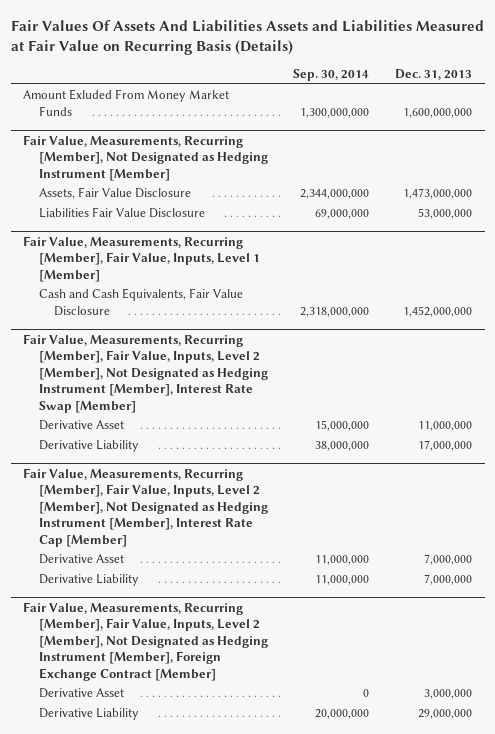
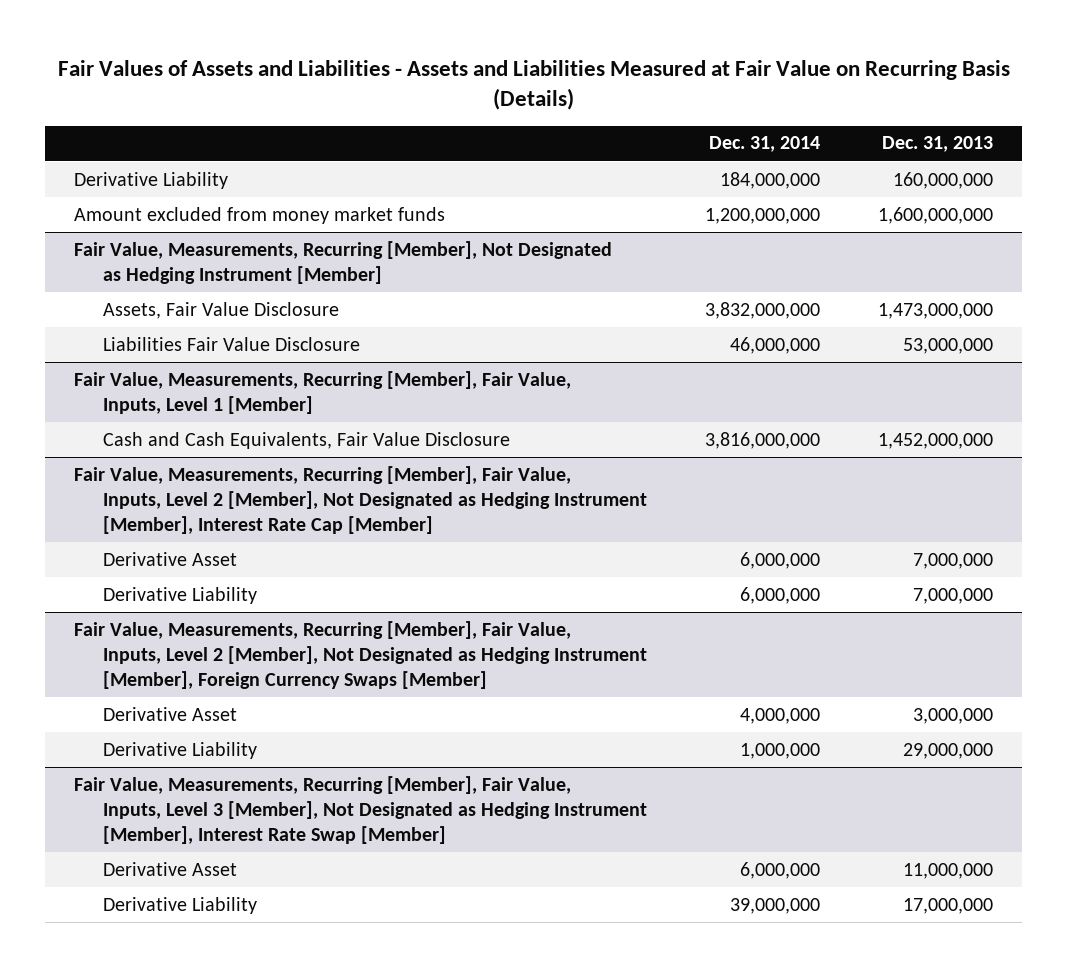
[10,19,484,55] Fair Values Of Assets And Liabilities Assets and Liabilities Measured at Fair Value on Recurring Basis (Details) -> [57,59,1010,111] Fair Values of Assets and Liabilities - Assets and Liabilities Measured at Fair Value on Recurring Basis (Details)
[293,68,370,81] Sep. 30, 2014 -> none
none -> [709,136,821,153] Dec. 31, 2014
none -> [74,171,229,189] Derivative Liability
[23,89,230,116] Amount Exluded From Money Market Funds -> [74,206,446,224] Amount excluded from money market funds
[23,333,268,413] Fair Value, Measurements, Recurring [Member], Fair Value, Inputs, Level 2 [Member], Not Designated as Hedging Instrument [Member], Interest Rate Swap [Member] -> none
[38,420,124,431] Derivative Asset -> none
[38,440,139,453] Derivative Liability -> none
[23,601,268,681] Fair Value, Measurements, Recurring [Member], Fair Value, Inputs, Level 2 [Member], Not Designated as Hedging Instrument [Member], Foreign Exchange Contract [Member] -> [74,620,648,690] Fair Value, Measurements, Recurring [Member], Fair Value, Inputs, Level 2 [Member], Not Designated as Hedging Instrument [Member], Foreign Currency Swaps [Member]
none -> [74,775,648,845] Fair Value, Measurements, Recurring [Member], Fair Value, Inputs, Level 3 [Member], Not Designated as Hedging Instrument [Member], Interest Rate Swap [Member]
none -> [103,861,238,876] Derivative Asset
none -> [103,896,258,914] Derivative Liability

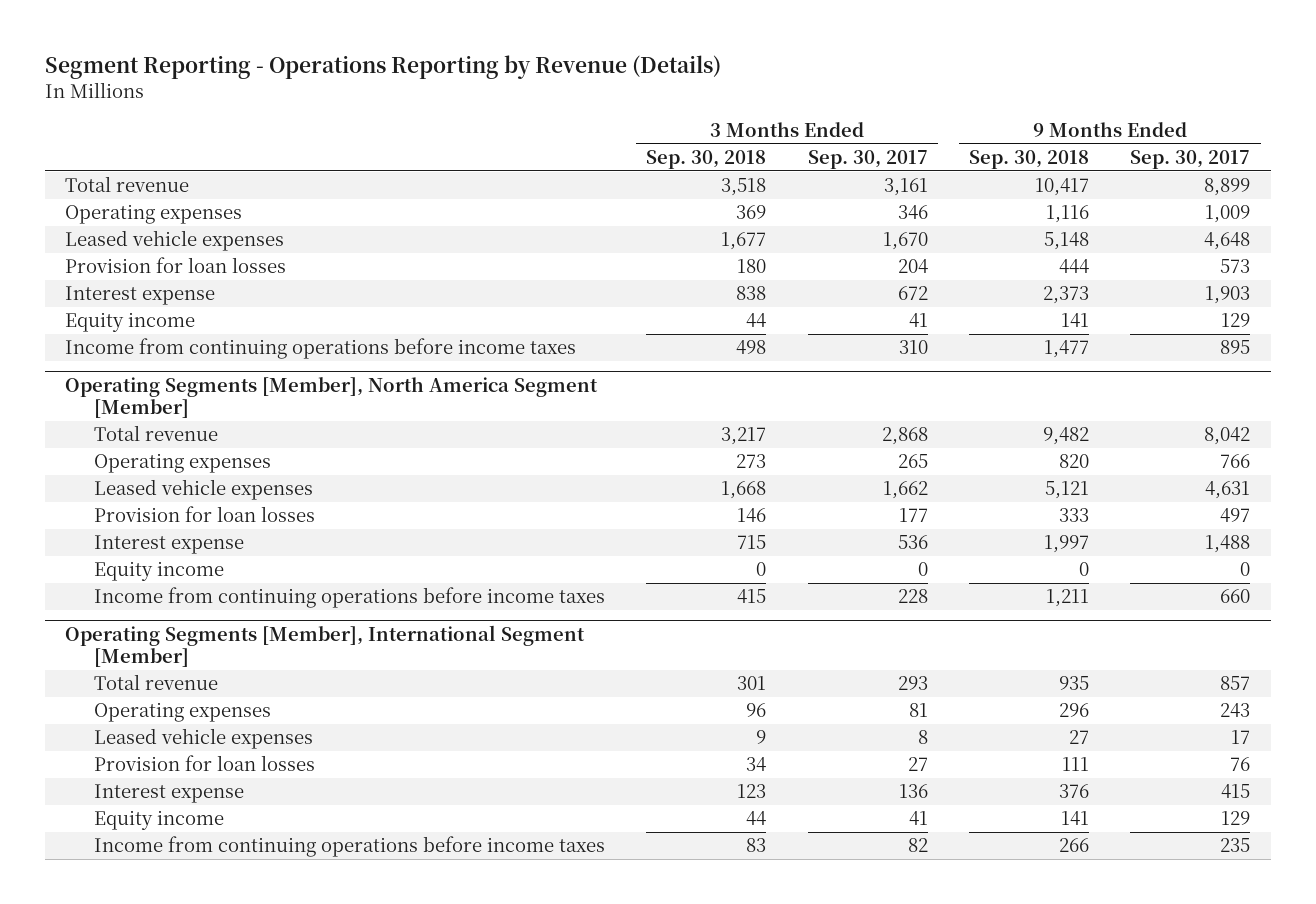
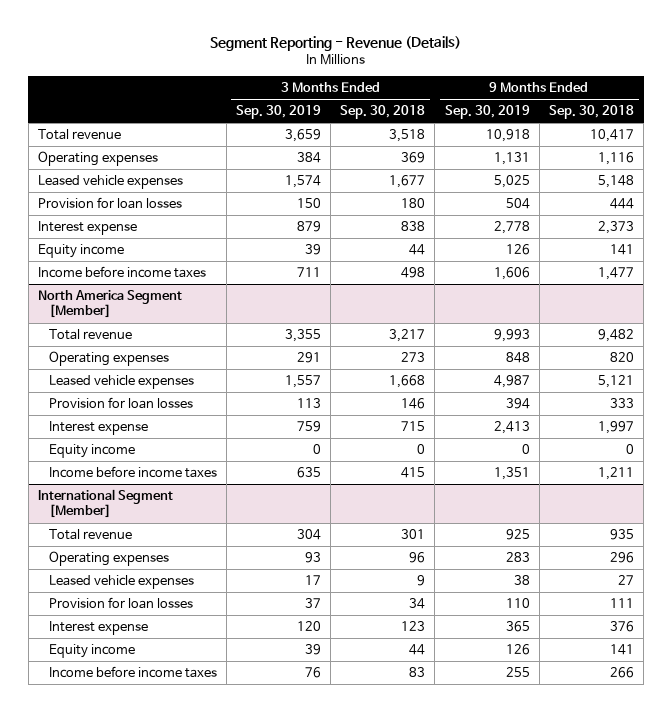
[44,55,721,80] Segment Reporting - Operations Reporting by Revenue (Details) -> [209,36,461,52] Segment Reporting - Revenue (Details)
[807,149,928,169] Sep. 30, 2017 -> none
[1130,149,1251,169] Sep. 30, 2017 -> none
none -> [235,105,321,120] Sep. 30, 2019
none -> [444,105,530,120] Sep. 30, 2019
[65,338,577,360] Income from continuing operations before income taxes -> [37,266,206,279] Income before income taxes
[65,377,599,419] Operating Segments [Member], North America Segment [Member] -> [37,290,182,319] North America Segment [Member]
[94,587,606,609] Income from continuing operations before income taxes -> [48,466,217,479] Income before income taxes
[65,625,586,668] Operating Segments [Member], International Segment [Member] -> [37,489,173,519] International Segment [Member]
[94,836,606,858] Income from continuing operations before income taxes -> [48,666,217,679] Income before income taxes

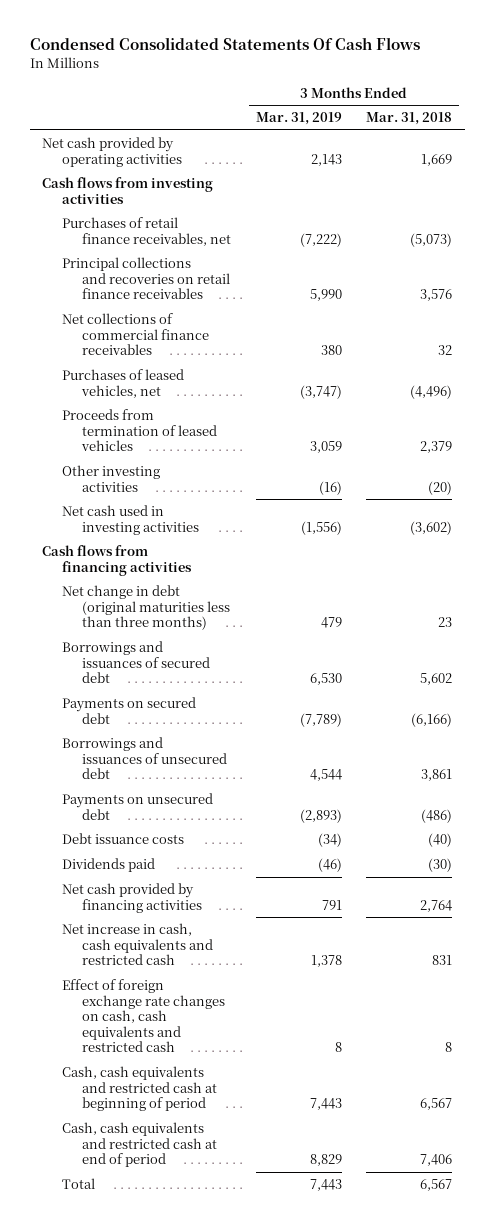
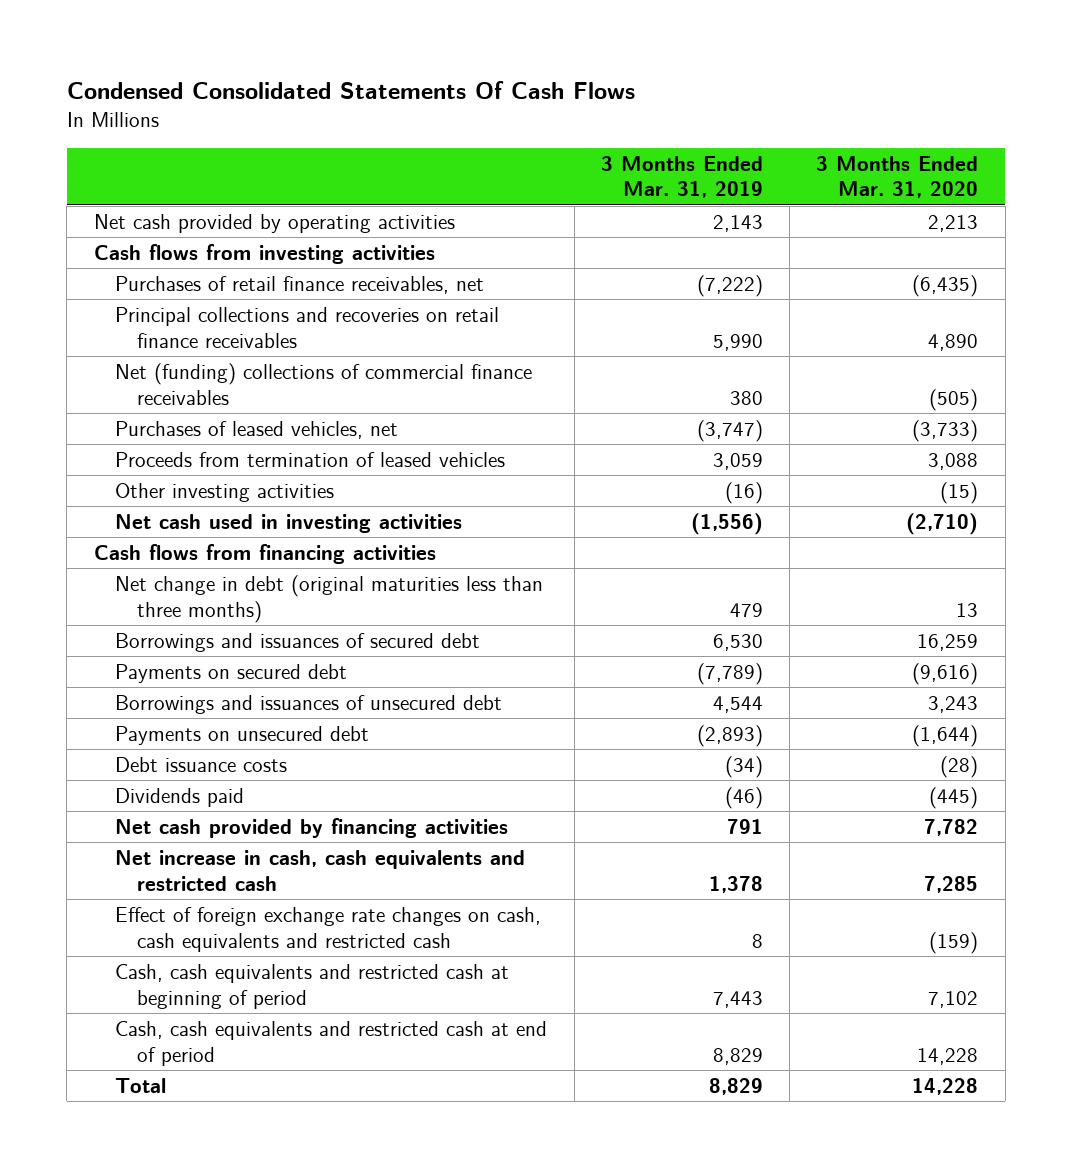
[366,112,453,126] Mar. 31, 2018 -> none
none -> [816,155,979,199] 3 Months Ended Mar. 31, 2020
[62,313,209,356] Net collections of commercial finance receivables -> [115,362,533,405] Net (funding) collections of commercial finance receivables
[309,1179,342,1192] 7,443 -> [708,1077,763,1095] 8,829

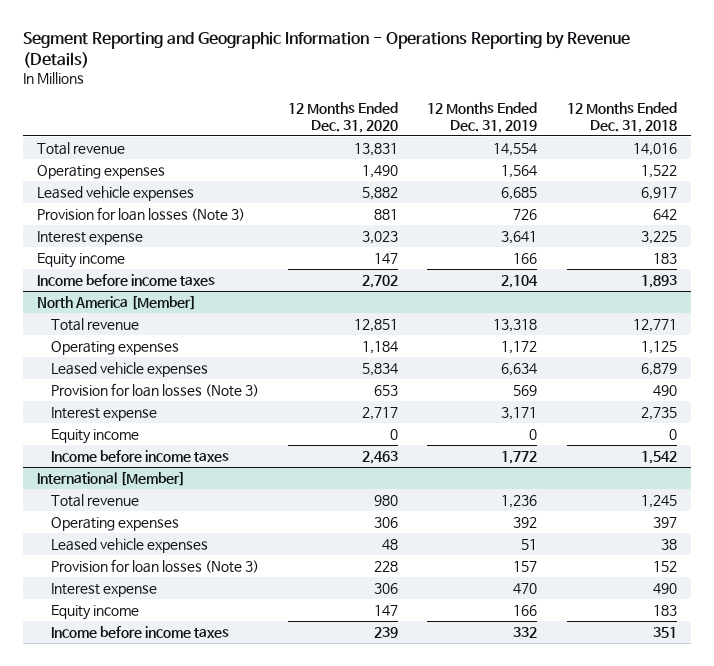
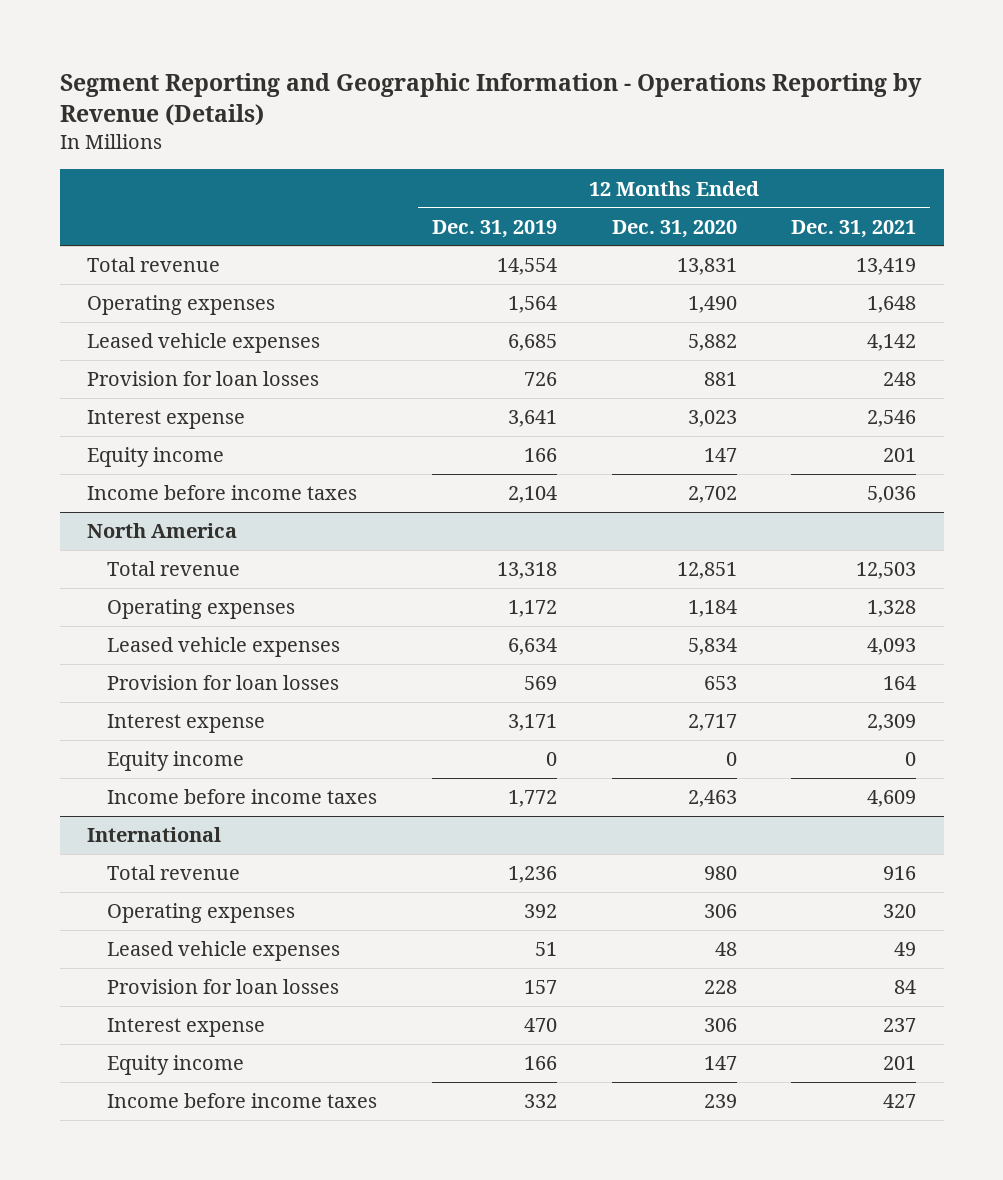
[566,101,677,133] 12 Months Ended Dec. 31, 2018 -> none
none -> [791,219,917,238] Dec. 31, 2021
[37,207,246,222] Provision for loan losses (Note 3) -> [87,371,320,387] Provision for loan losses
[37,295,197,311] North America [Member] -> [87,523,238,539] North America
[51,383,260,398] Provision for loan losses (Note 3) -> [107,675,340,691] Provision for loan losses
[37,471,186,487] International [Member] -> [87,827,222,843] International
[51,559,260,574] Provision for loan losses (Note 3) -> [107,979,340,995] Provision for loan losses

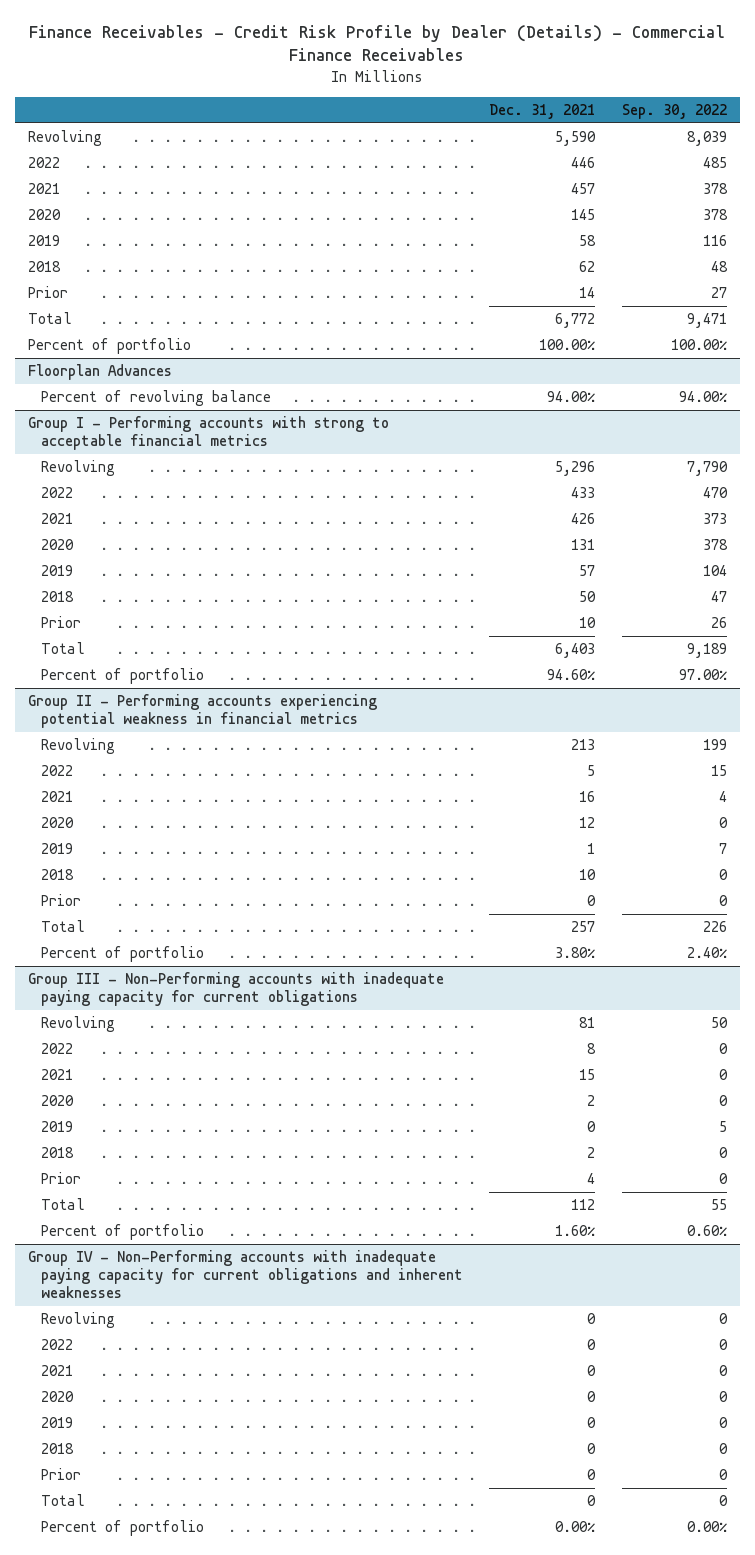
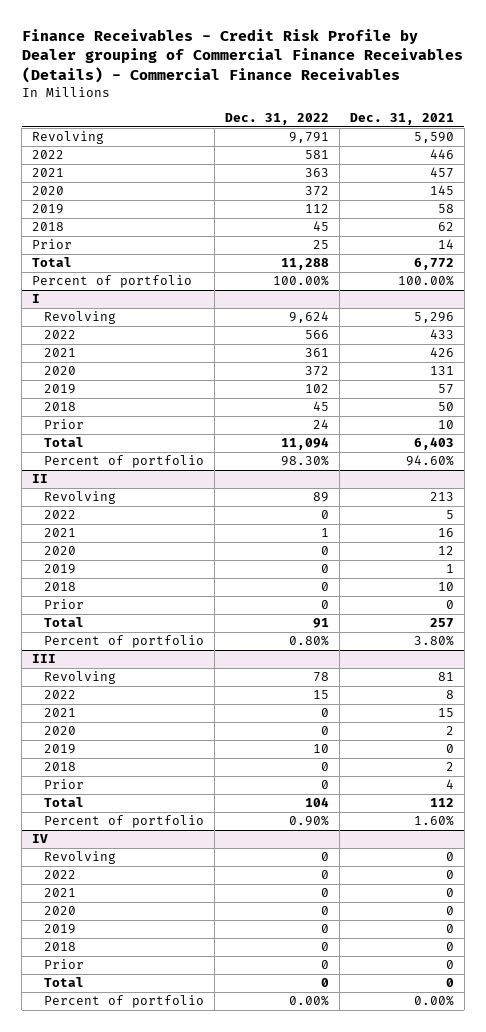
[29,25,726,62] Finance Receivables - Credit Risk Profile by Dealer (Details) - Commercial Finance Receivables -> [21,28,463,83] Finance Receivables - Credit Risk Profile by Dealer grouping of Commercial Finance Receivables (Details) - Commercial Finance Receivables
[621,103,727,119] Sep. 30, 2022 -> none
none -> [224,113,329,126] Dec. 31, 2022
[40,390,271,407] Percent of revolving balance -> none
[28,416,390,451] Group I - Performing accounts with strong to acceptable financial metrics -> none
[28,364,173,381] Floorplan Advances -> [32,294,41,304] I
[28,694,378,729] Group II - Performing accounts experiencing potential weakness in financial metrics -> [32,474,49,484] II
[28,972,445,1007] Group III - Non-Performing accounts with inadequate paying capacity for current obligations -> [32,654,57,664] III
[28,1250,463,1299] Group IV - Non-Performing accounts with inadequate paying capacity for current obligations and inherent weaknesses -> [32,834,49,844] IV

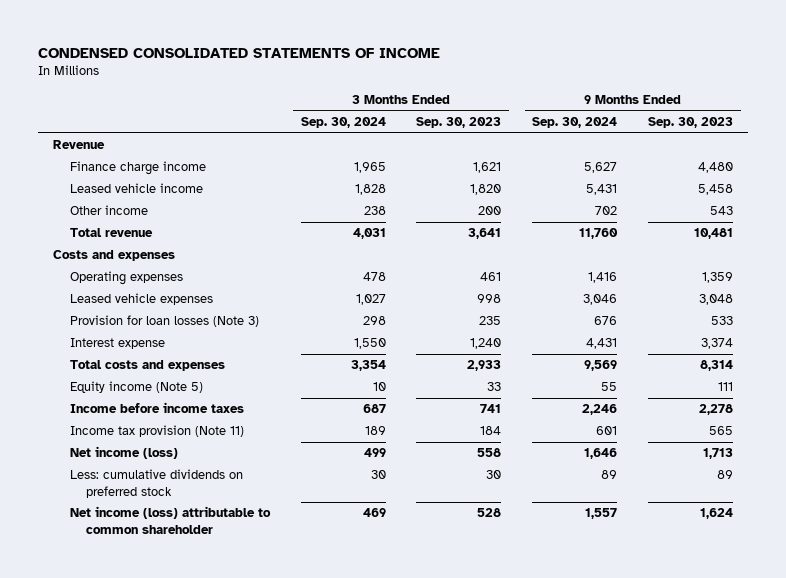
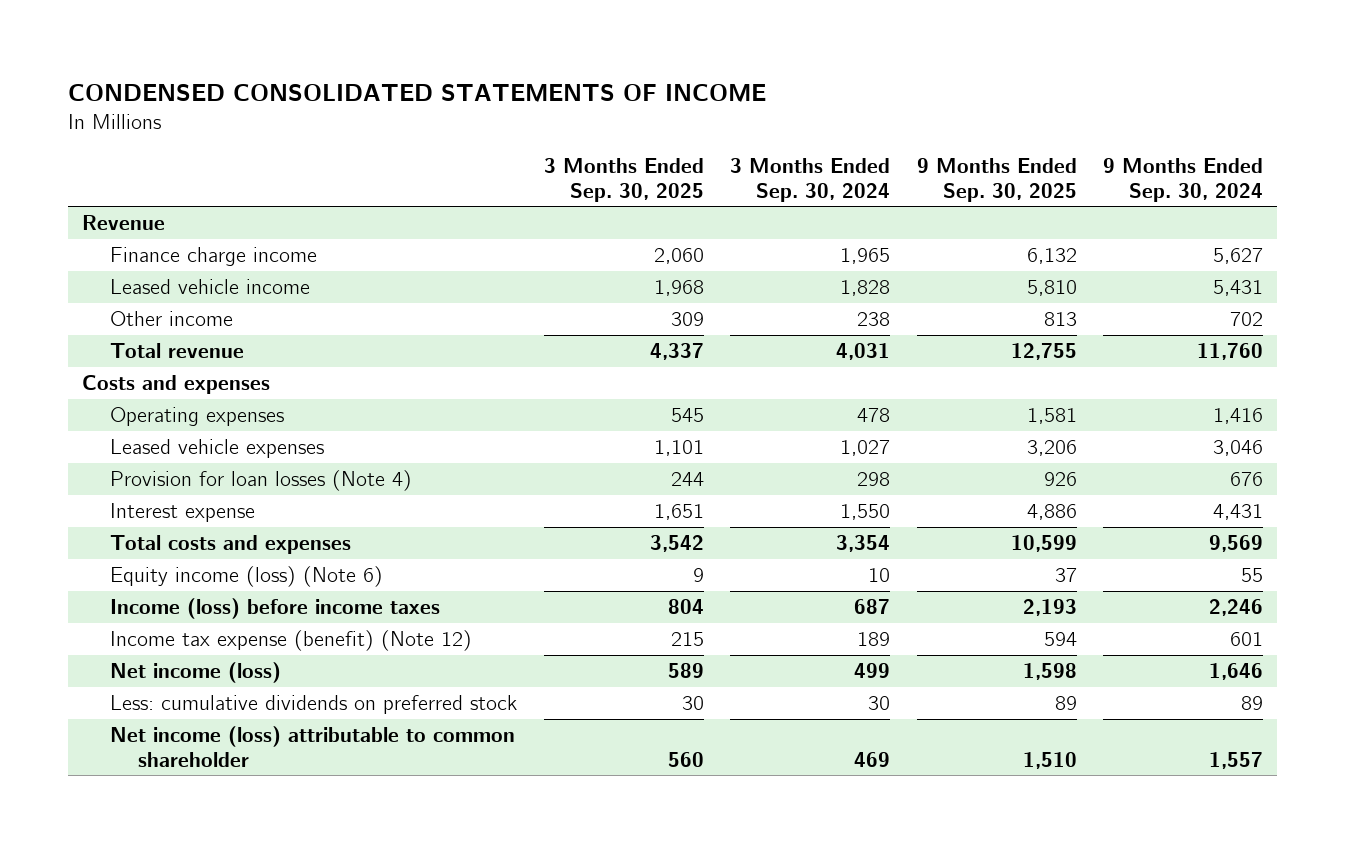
[416,116,502,128] Sep. 30, 2023 -> none
[647,116,733,128] Sep. 30, 2023 -> none
none -> [543,157,704,202] 3 Months Ended Sep. 30, 2025
none -> [916,157,1077,202] 9 Months Ended Sep. 30, 2025
[69,315,259,328] Provision for loan losses (Note 3) -> [109,470,412,492] Provision for loan losses (Note 4)
[69,381,203,394] Equity income (Note 5) -> [109,566,383,588] Equity income (loss) (Note 6)
[69,402,244,414] Income before income taxes -> [109,598,440,620] Income (loss) before income taxes
[69,425,244,438] Income tax provision (Note 11) -> [109,630,472,652] Income tax expense (benefit) (Note 12)

